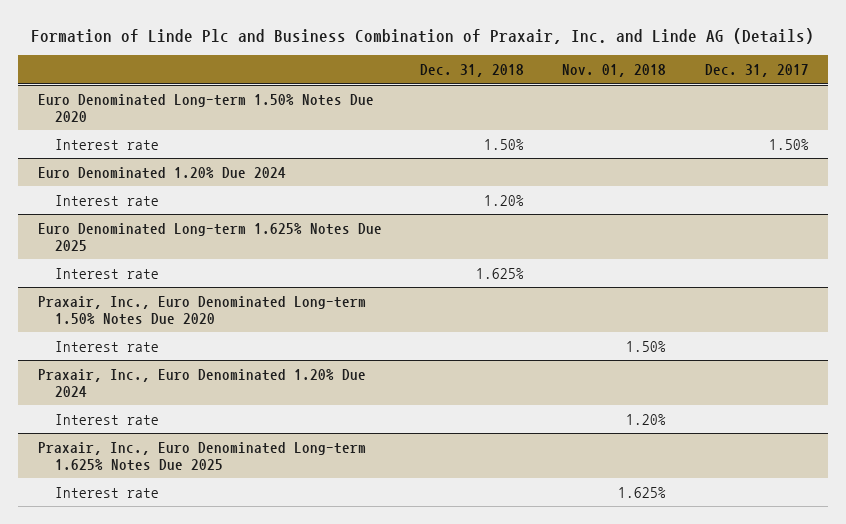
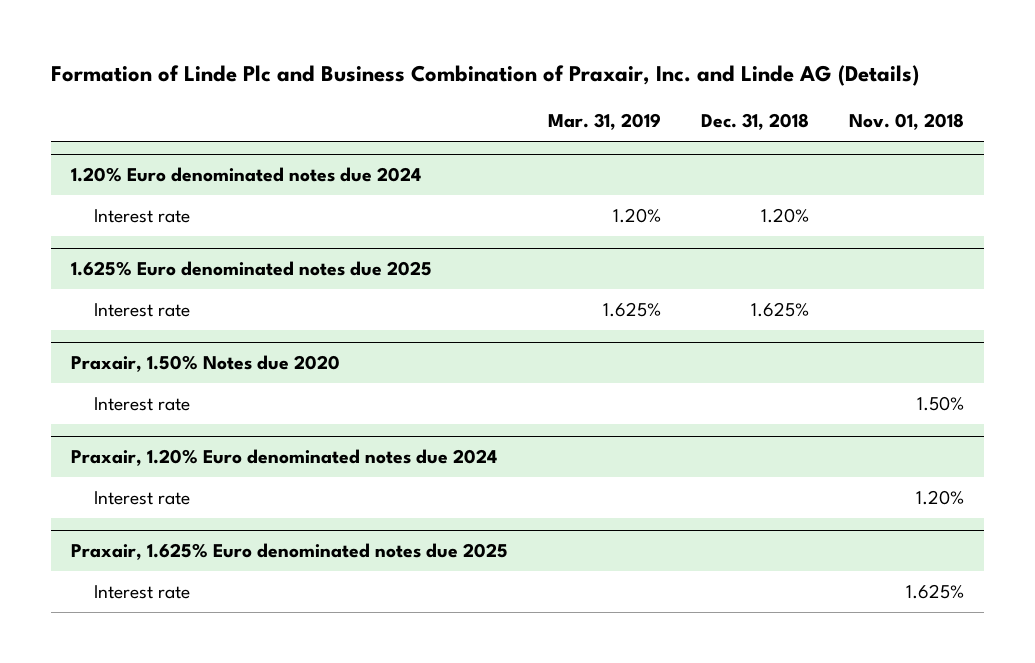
[704,64,809,78] Dec. 31, 2017 -> none
none -> [547,113,661,131] Mar. 31, 2019
[37,93,374,122] Euro Denominated Long-term 1.50% Notes Due 2020 -> none
[54,138,159,150] Interest rate -> none
[37,166,286,179] Euro Denominated 1.20% Due 2024 -> [70,167,421,183] 1.20% Euro denominated notes due 2024
[37,222,382,251] Euro Denominated Long-term 1.625% Notes Due 2025 -> [70,261,432,277] 1.625% Euro denominated notes due 2025
[37,295,366,325] Praxair, Inc., Euro Denominated Long-term 1.50% Notes Due 2020 -> [70,355,340,373] Praxair, 1.50% Notes due 2020
[37,368,366,397] Praxair, Inc., Euro Denominated 1.20% Due 2024 -> [70,449,497,467] Praxair, 1.20% Euro denominated notes due 2024
[37,441,366,471] Praxair, Inc., Euro Denominated Long-term 1.625% Notes Due 2025 -> [70,543,508,561] Praxair, 1.625% Euro denominated notes due 2025

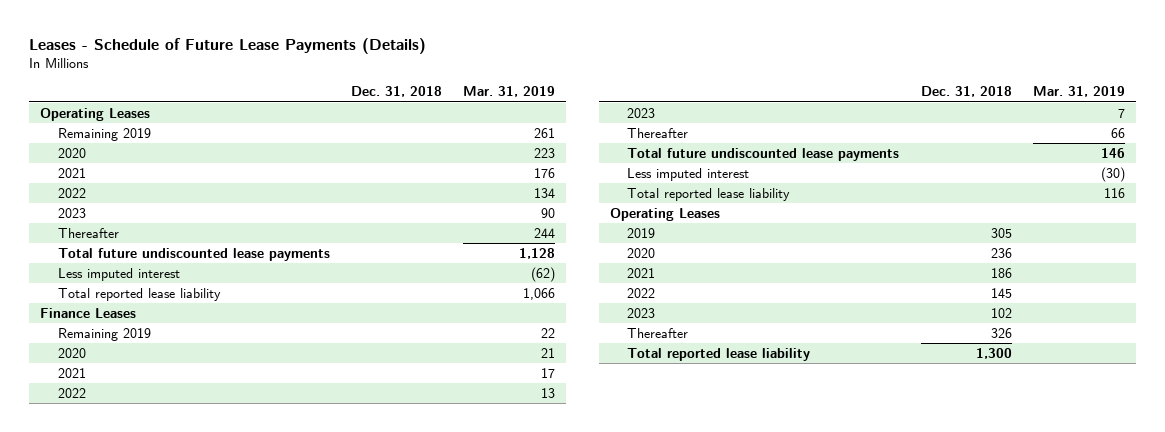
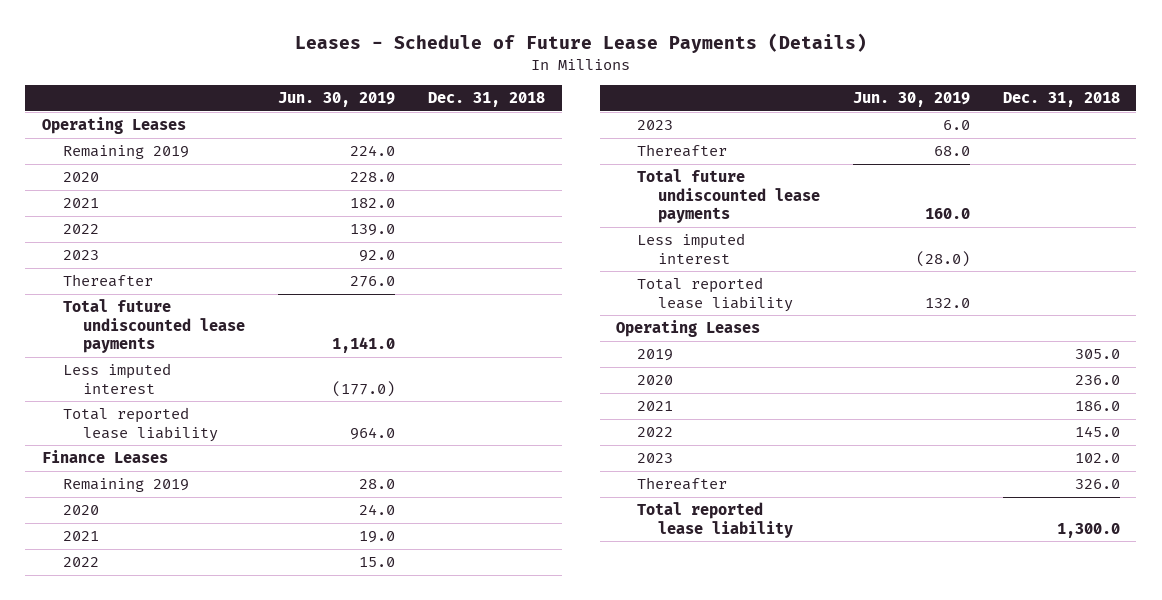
[463,86,556,98] Mar. 31, 2019 -> none
none -> [278,91,396,107] Jun. 30, 2019
[990,227,1012,238] 305 -> [1074,349,1120,360] 305.0
[990,247,1012,258] 236 -> [1074,375,1120,386] 236.0
[990,267,1012,278] 186 -> [1074,401,1120,412] 186.0
[990,287,1012,298] 145 -> [1074,426,1120,438] 145.0
[990,307,1012,318] 102 -> [1074,453,1120,464] 102.0
[990,327,1012,338] 326 -> [1074,479,1120,490] 326.0
[975,347,1012,359] 1,300 -> [1056,522,1120,538] 1,300.0

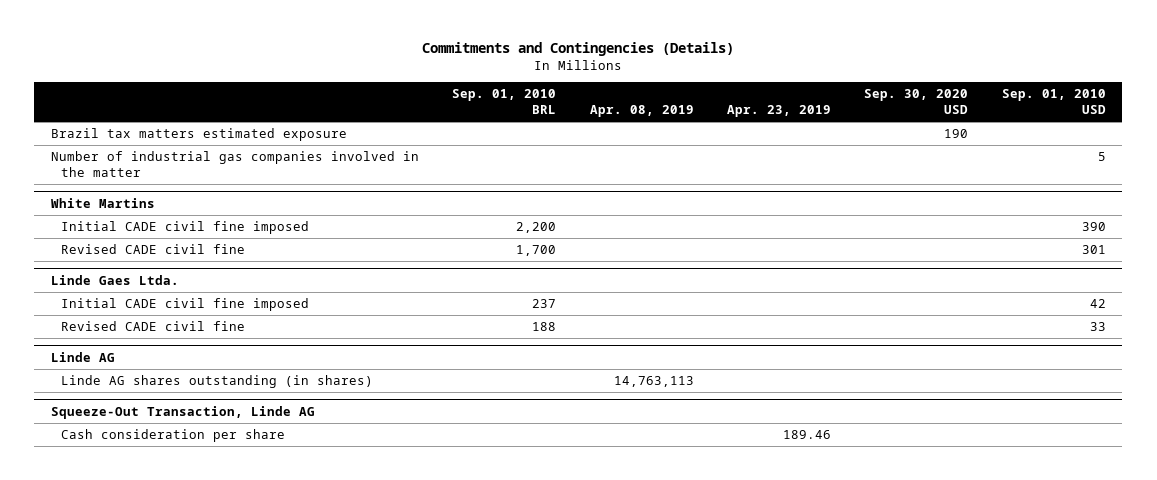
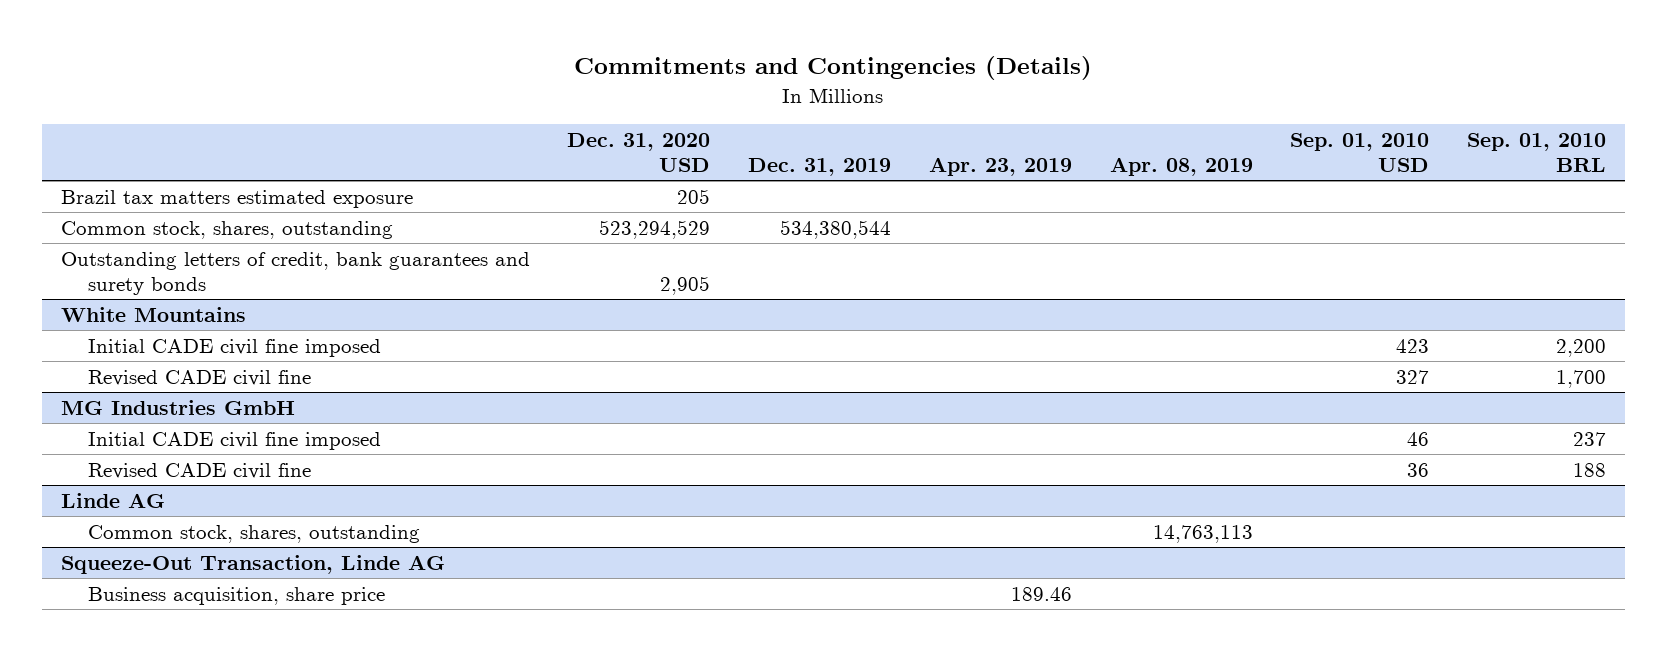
[864,89,969,115] Sep. 30, 2020 USD -> none
none -> [567,132,711,172] Dec. 31, 2020 USD
none -> [748,157,892,176] Dec. 31, 2019
[50,151,419,177] Number of industrial gas companies involved in the matter -> none
[50,197,155,208] White Martins -> none
[60,221,309,235] Initial CADE civil fine imposed -> none
[60,244,245,255] Revised CADE civil fine -> none
[50,274,179,285] Linde Gaes Ltda. -> none
[60,298,309,312] Initial CADE civil fine imposed -> none
[60,321,245,332] Revised CADE civil fine -> none
none -> [60,220,393,239] Common stock, shares, outstanding
none -> [60,251,530,296] Outstanding letters of credit, bank guarantees and surety bonds
none -> [60,306,246,322] White Mountains
none -> [88,338,382,357] Initial CADE civil fine imposed
none -> [88,369,312,386] Revised CADE civil fine
none -> [60,399,295,415] MG Industries GmbH
none -> [88,431,382,450] Initial CADE civil fine imposed
none -> [88,462,312,479] Revised CADE civil fine
[60,375,373,389] Linde AG shares outstanding (in shares) -> [88,524,421,543] Common stock, shares, outstanding
[60,429,285,443] Cash consideration per share -> [88,586,386,605] Business acquisition, share price

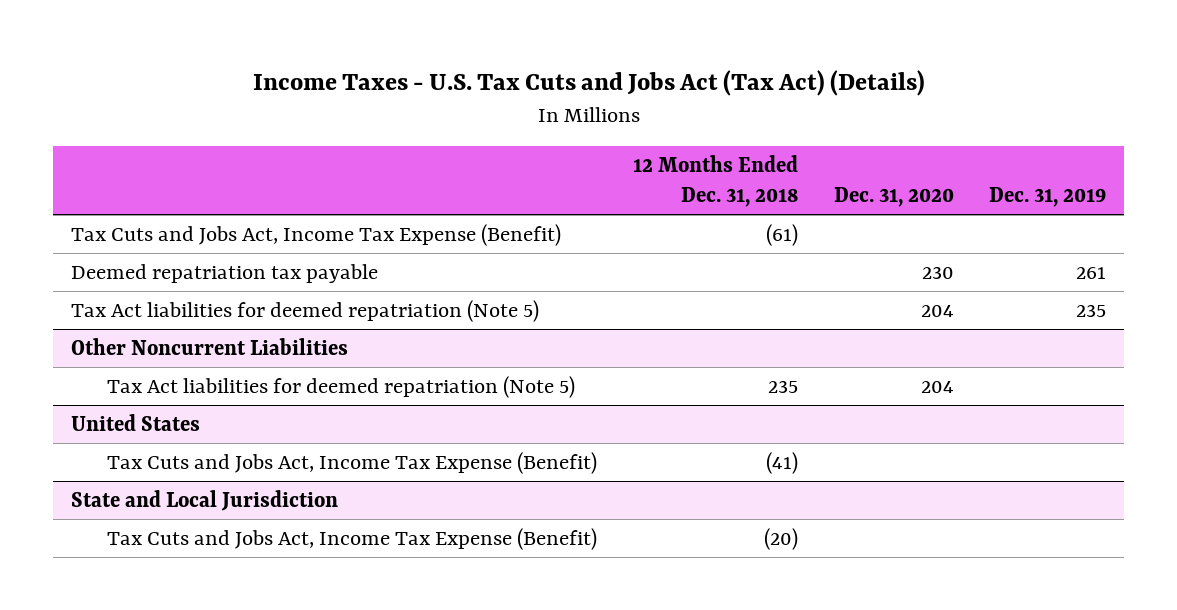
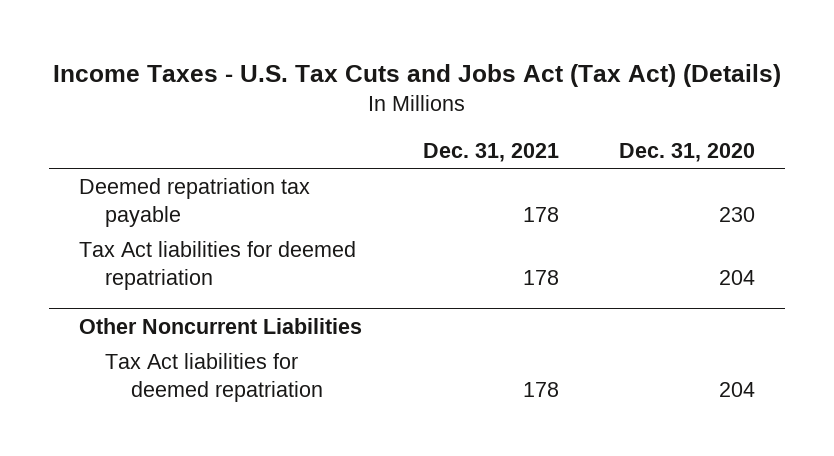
[632,155,798,208] 12 Months Ended Dec. 31, 2018 -> none
[989,187,1107,208] Dec. 31, 2019 -> none
none -> [422,142,559,162] Dec. 31, 2021
[71,223,562,246] Tax Cuts and Jobs Act, Income Tax Expense (Benefit) -> none
[71,299,540,322] Tax Act liabilities for deemed repatriation (Note 5) -> [79,240,357,290] Tax Act liabilities for deemed repatriation
[71,413,201,431] United States -> none
[107,451,598,474] Tax Cuts and Jobs Act, Income Tax Expense (Benefit) -> none
[71,489,339,511] State and Local Jurisdiction -> none
[107,527,598,550] Tax Cuts and Jobs Act, Income Tax Expense (Benefit) -> none
[107,375,576,398] Tax Act liabilities for deemed repatriation (Note 5) -> [105,352,324,402] Tax Act liabilities for deemed repatriation

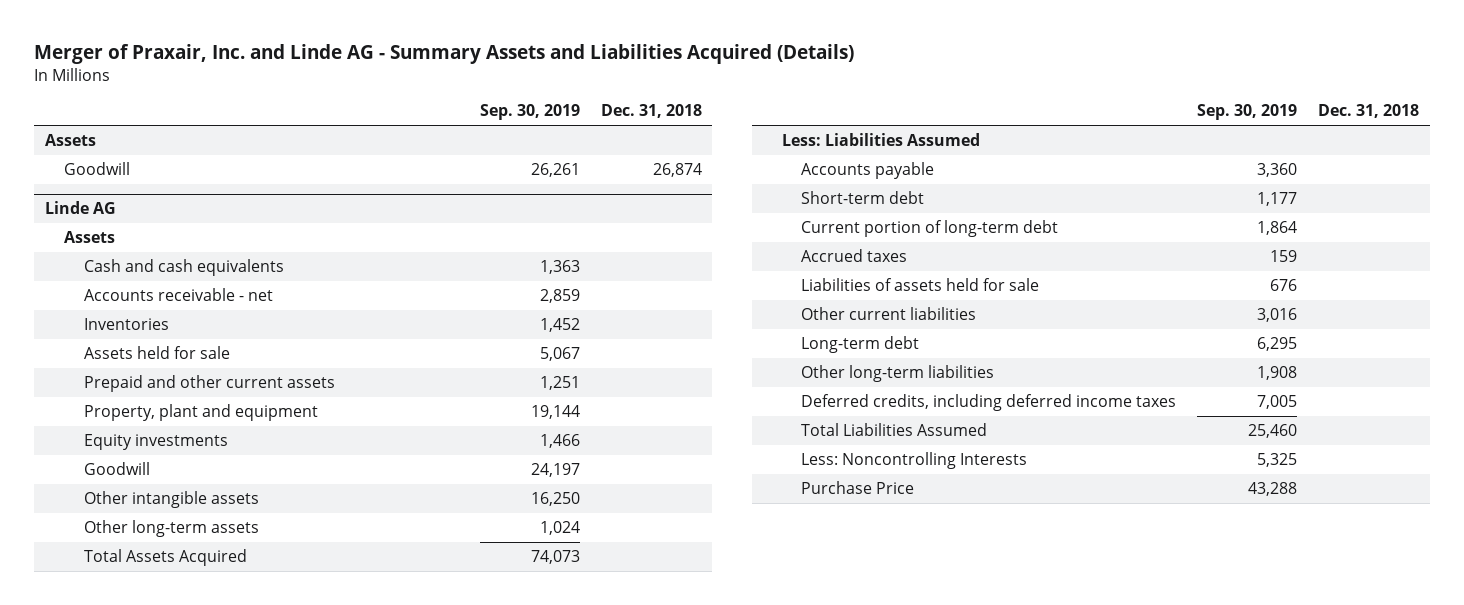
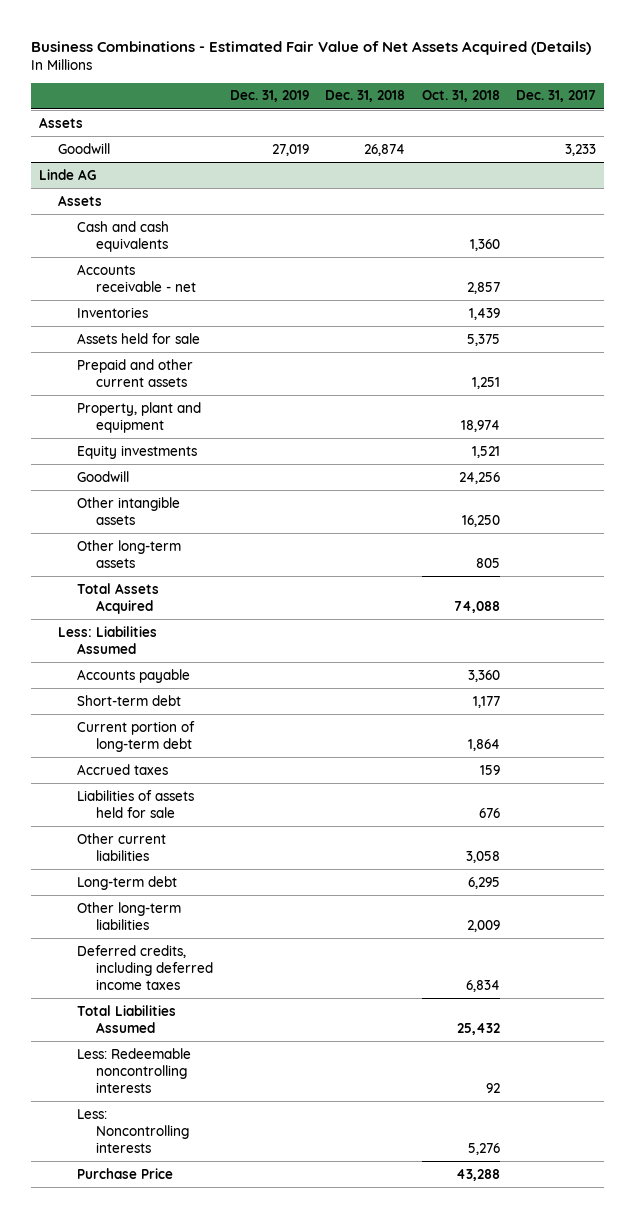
[34,44,855,65] Merger of Praxair, Inc. and Linde AG - Summary Assets and Liabilities Acquired (Details) -> [31,40,592,55] Business Combinations - Estimated Fair Value of Net Assets Acquired (Details)
[479,104,580,121] Sep. 30, 2019 -> none
none -> [229,90,309,103] Dec. 31, 2019
none -> [421,90,500,103] Oct. 31, 2018
none -> [515,90,596,103] Dec. 31, 2017
none -> [77,1047,192,1093] Less: Redeemable noncontrolling interests
[801,452,1028,470] Less: Noncontrolling Interests -> [77,1108,190,1153] Less: Noncontrolling interests

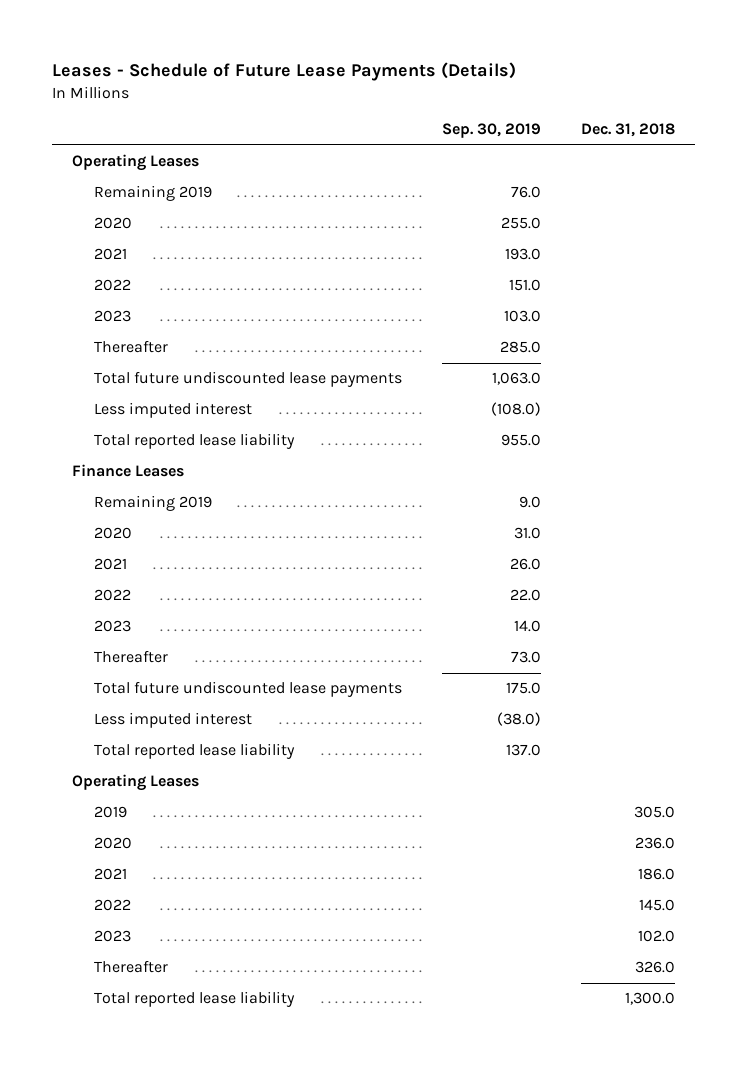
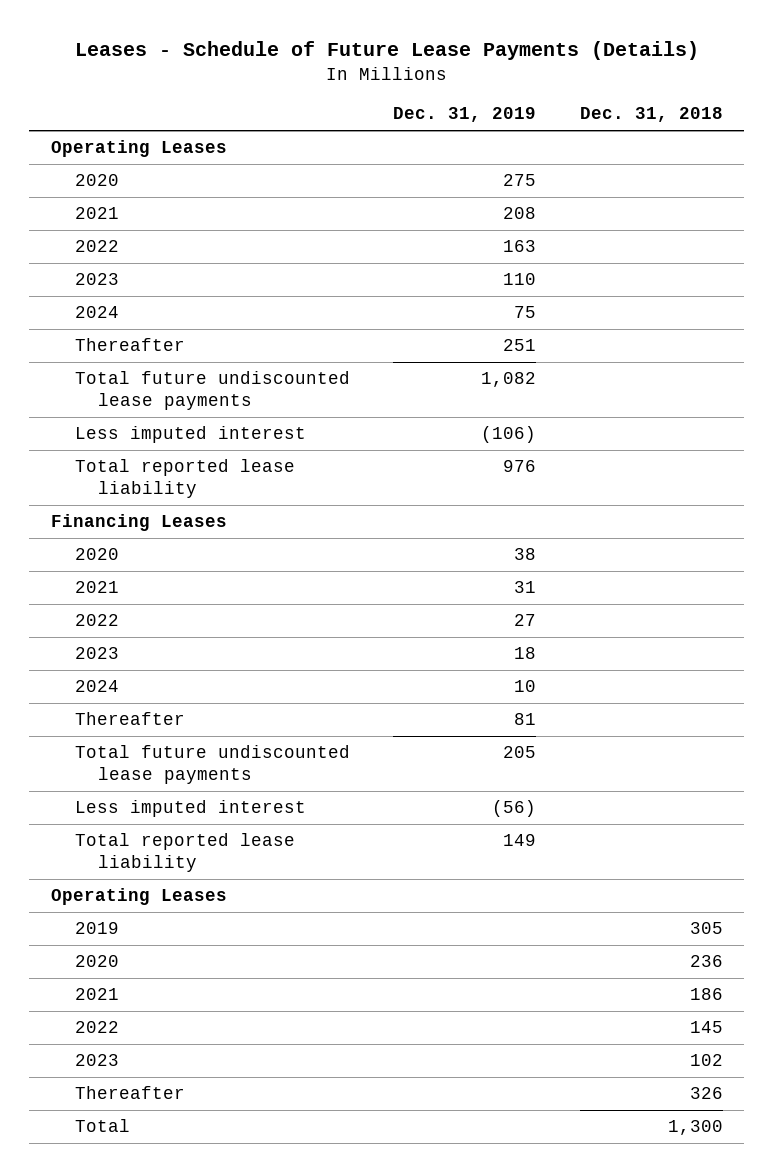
[441,123,541,139] Sep. 30, 2019 -> none
none -> [393,107,537,123] Dec. 31, 2019
[94,185,213,202] Remaining 2019 -> none
none -> [74,306,119,319] 2024
[94,495,213,512] Remaining 2019 -> none
[71,464,184,478] Finance Leases -> [51,514,228,532] Financing Leases
none -> [74,680,119,693] 2024
[633,806,675,819] 305.0 -> [689,922,723,935] 305
[634,837,675,850] 236.0 -> [689,955,723,968] 236
[637,868,675,881] 186.0 -> [689,988,723,1001] 186
[638,899,675,912] 145.0 -> [689,1021,723,1034] 145
[637,930,675,943] 102.0 -> [689,1054,723,1067] 102
[634,961,675,974] 326.0 -> [689,1087,723,1100] 326
[94,991,296,1008] Total reported lease liability -> [74,1119,130,1133] Total
[624,992,675,1006] 1,300.0 -> [667,1120,723,1136] 1,300

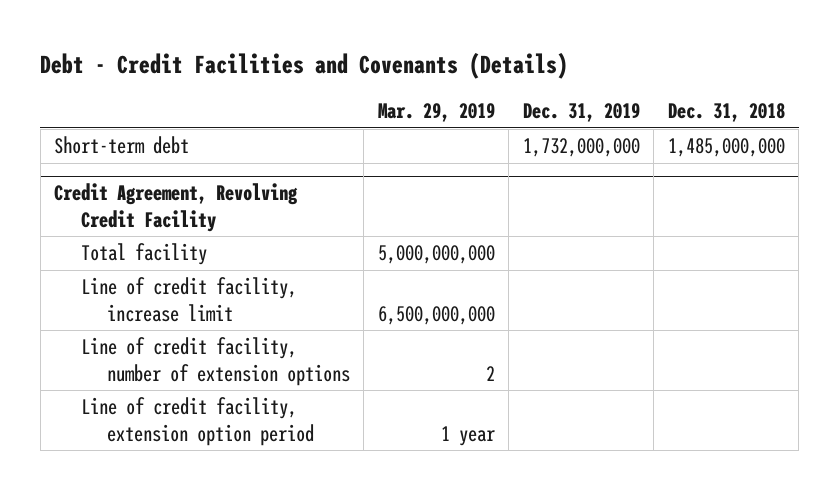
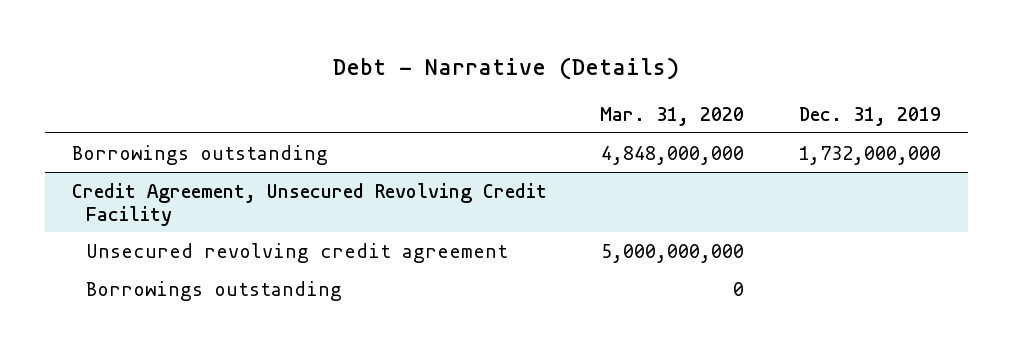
[40,52,569,80] Debt - Credit Facilities and Covenants (Details) -> [333,57,680,81] Debt - Narrative (Details)
[377,103,495,123] Mar. 29, 2019 -> none
[667,103,785,123] Dec. 31, 2018 -> none
none -> [600,106,745,126] Mar. 31, 2020
[80,277,297,322] Line of credit facility, increase limit -> none
[80,337,351,386] Line of credit facility, number of extension options -> none
[80,397,315,446] Line of credit facility, extension option period -> none
[54,136,190,155] Short-term debt -> [71,144,328,165] Borrowings outstanding
[54,183,299,232] Credit Agreement, Revolving Credit Facility -> [71,182,547,226] Credit Agreement, Unsecured Revolving Credit Facility
[80,243,207,266] Total facility -> [86,242,509,263] Unsecured revolving credit agreement
none -> [86,280,343,301] Borrowings outstanding

